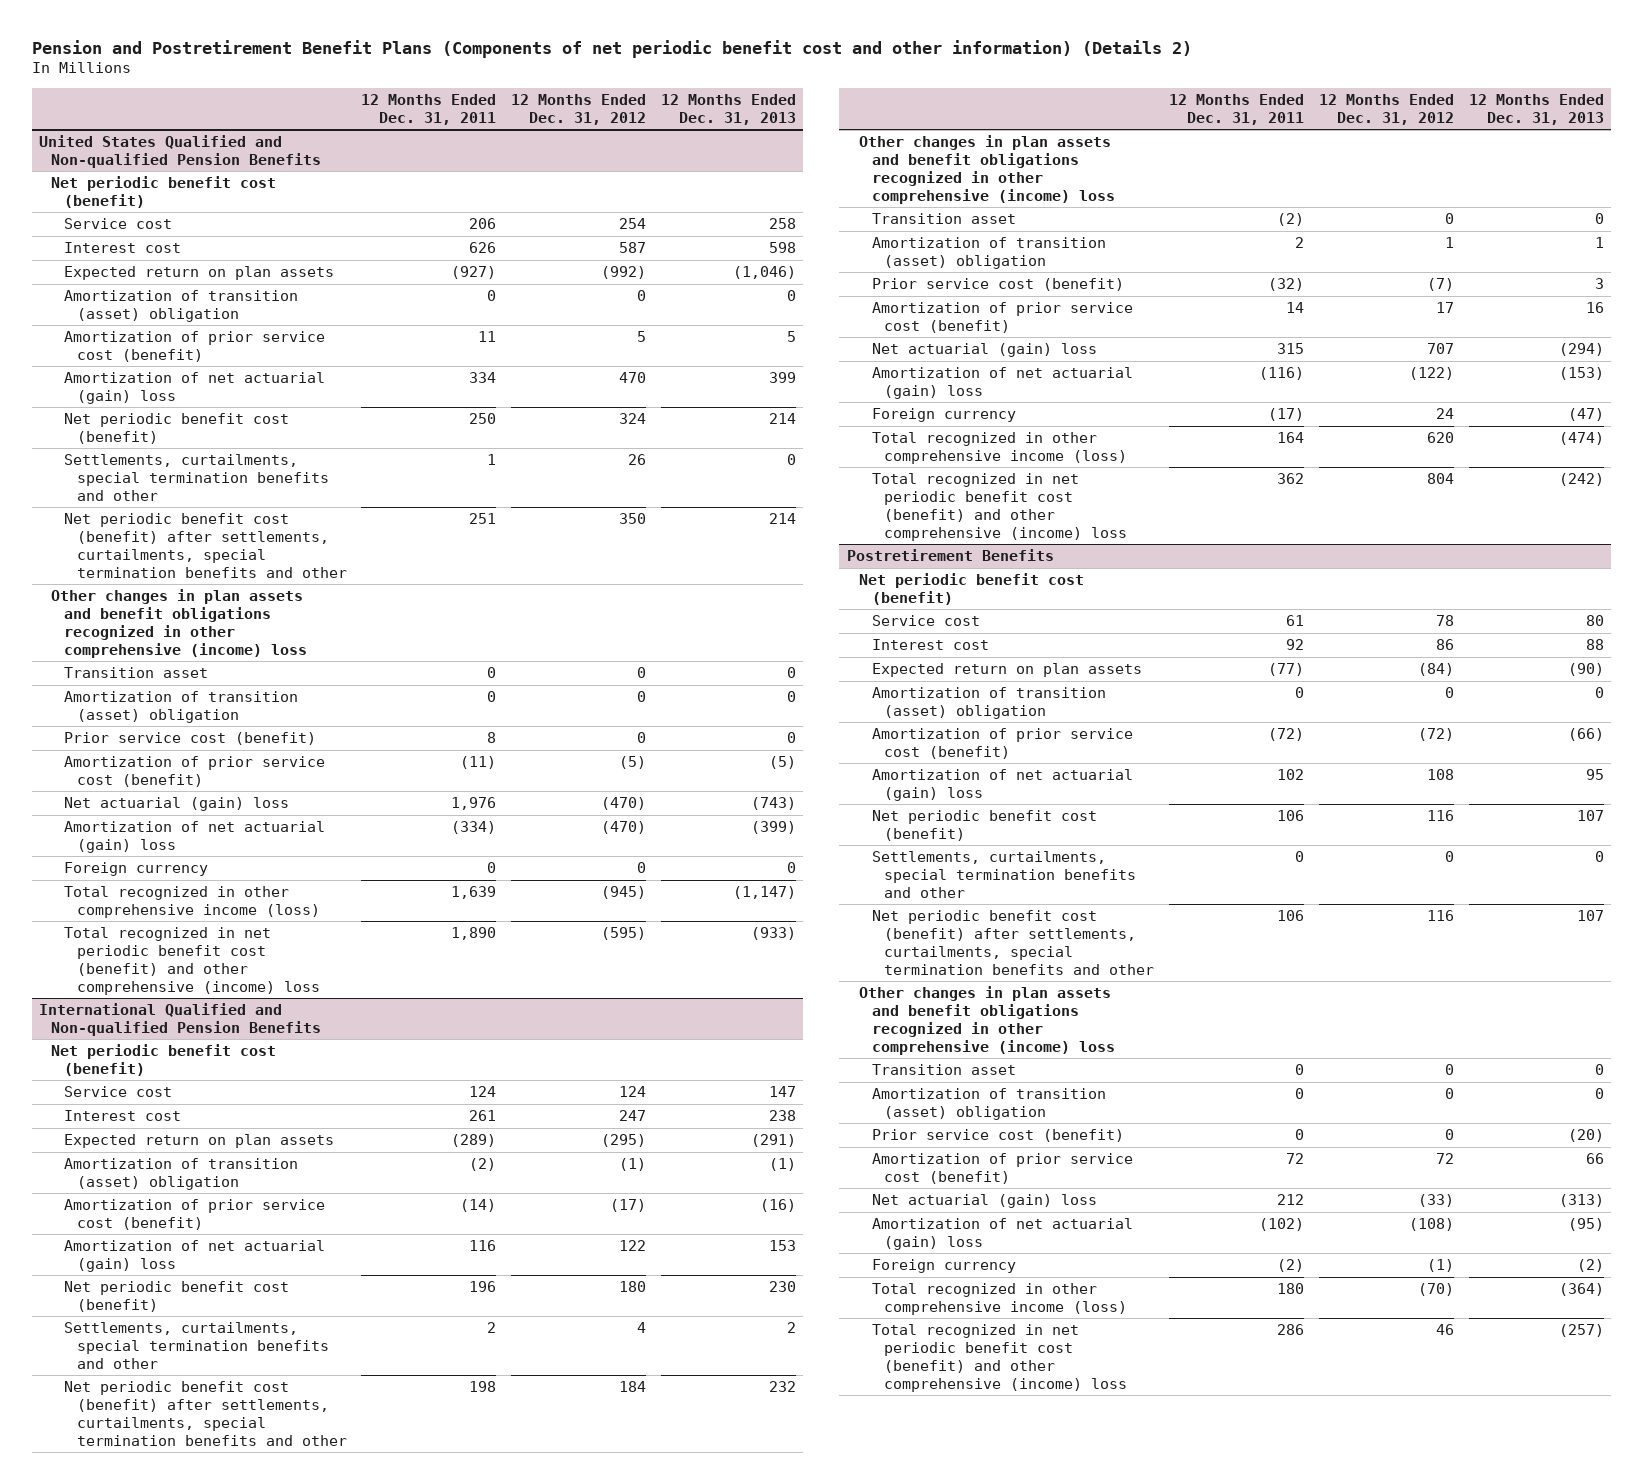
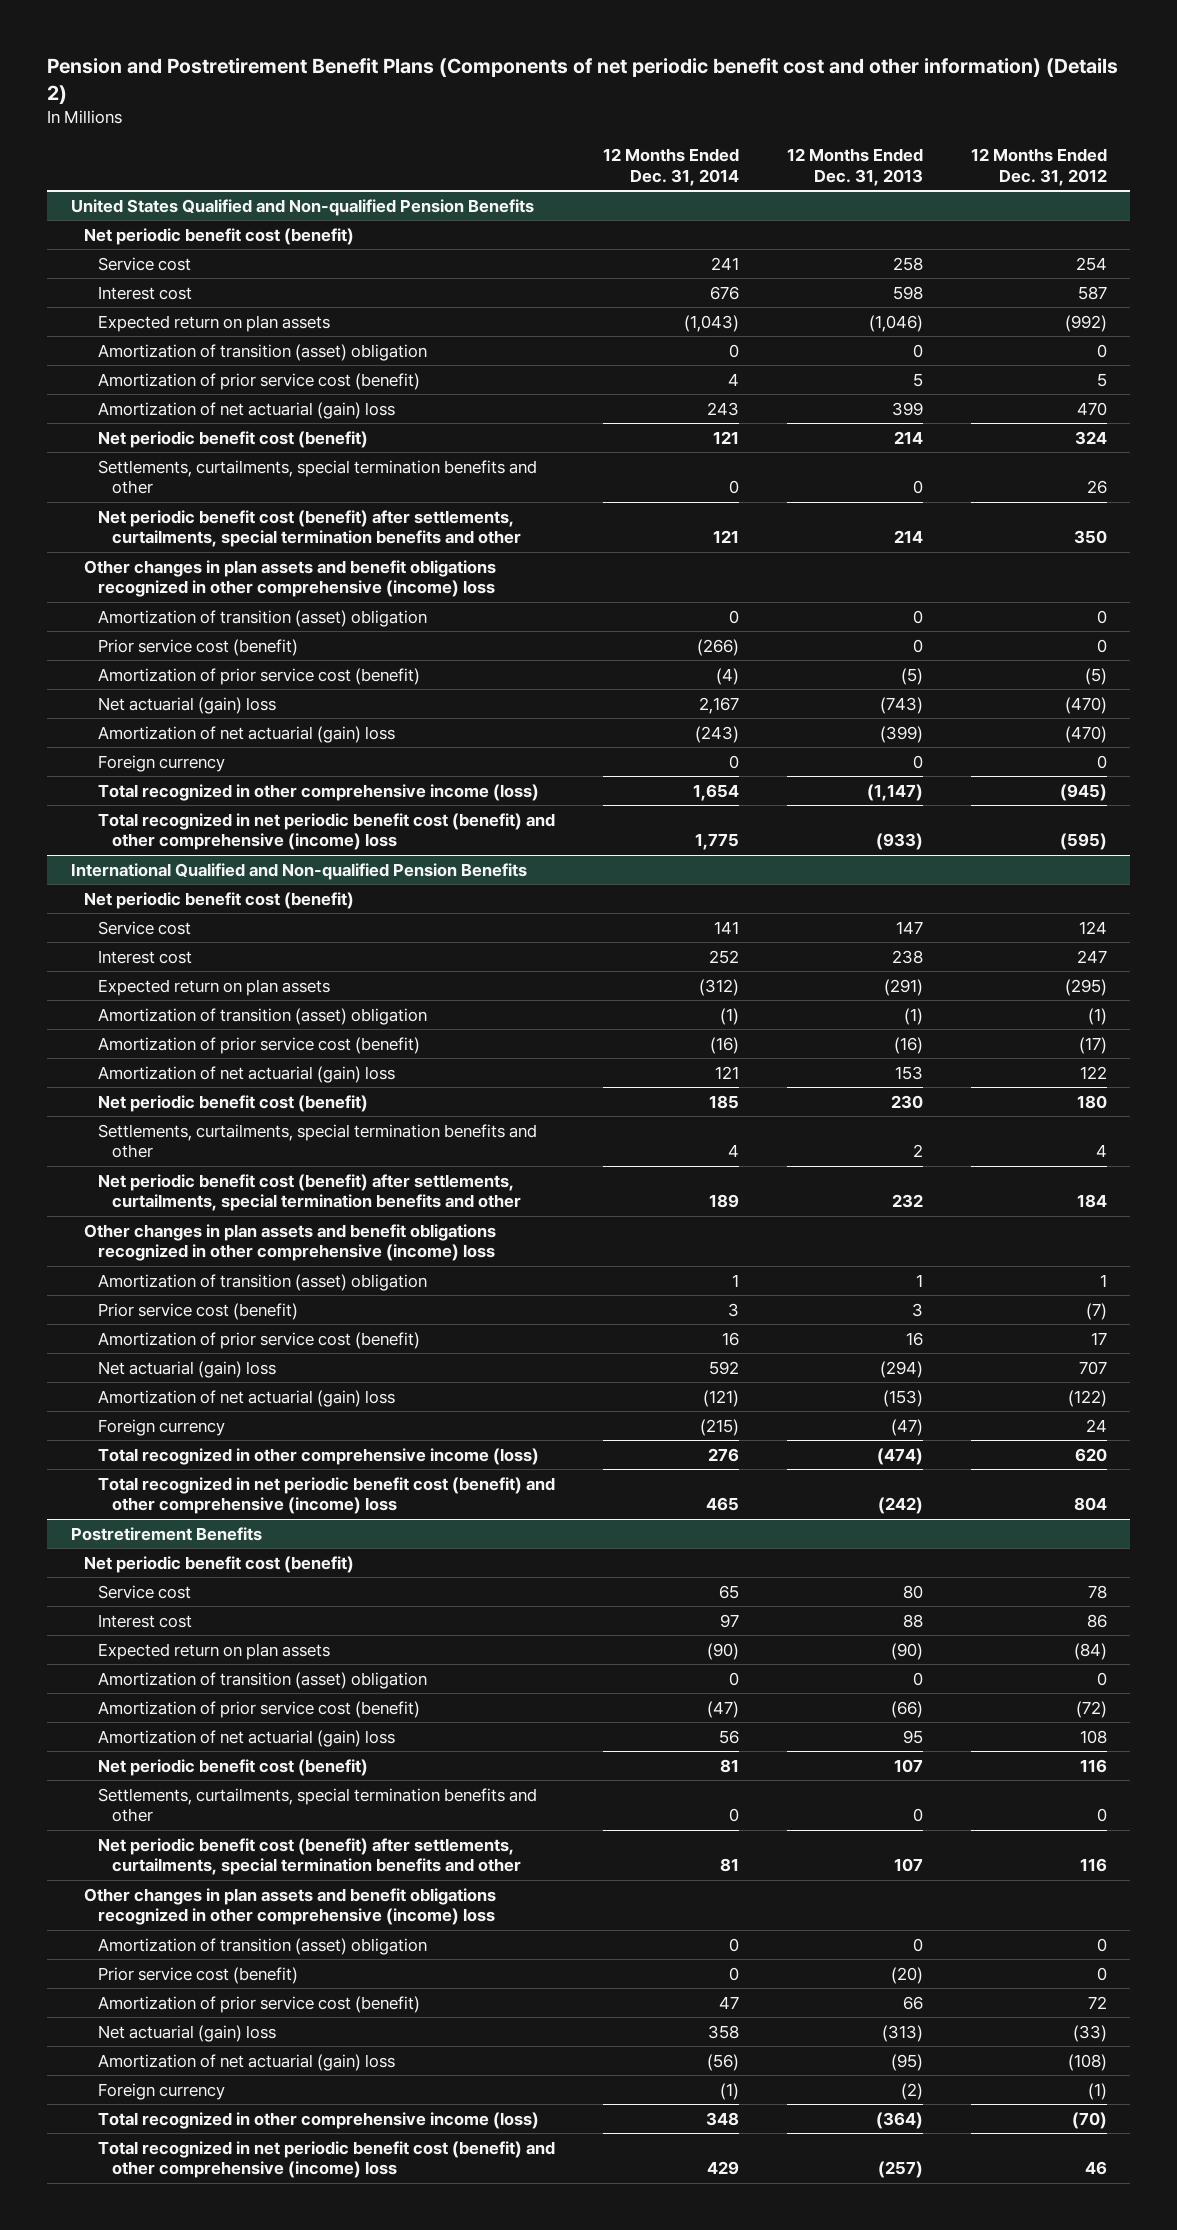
[361,93,497,125] 12 Months Ended Dec. 31, 2011 -> none
none -> [603,148,740,186] 12 Months Ended Dec. 31, 2014
[64,667,209,679] Transition asset -> none
[871,213,1016,225] Transition asset -> none
[871,1064,1016,1076] Transition asset -> none

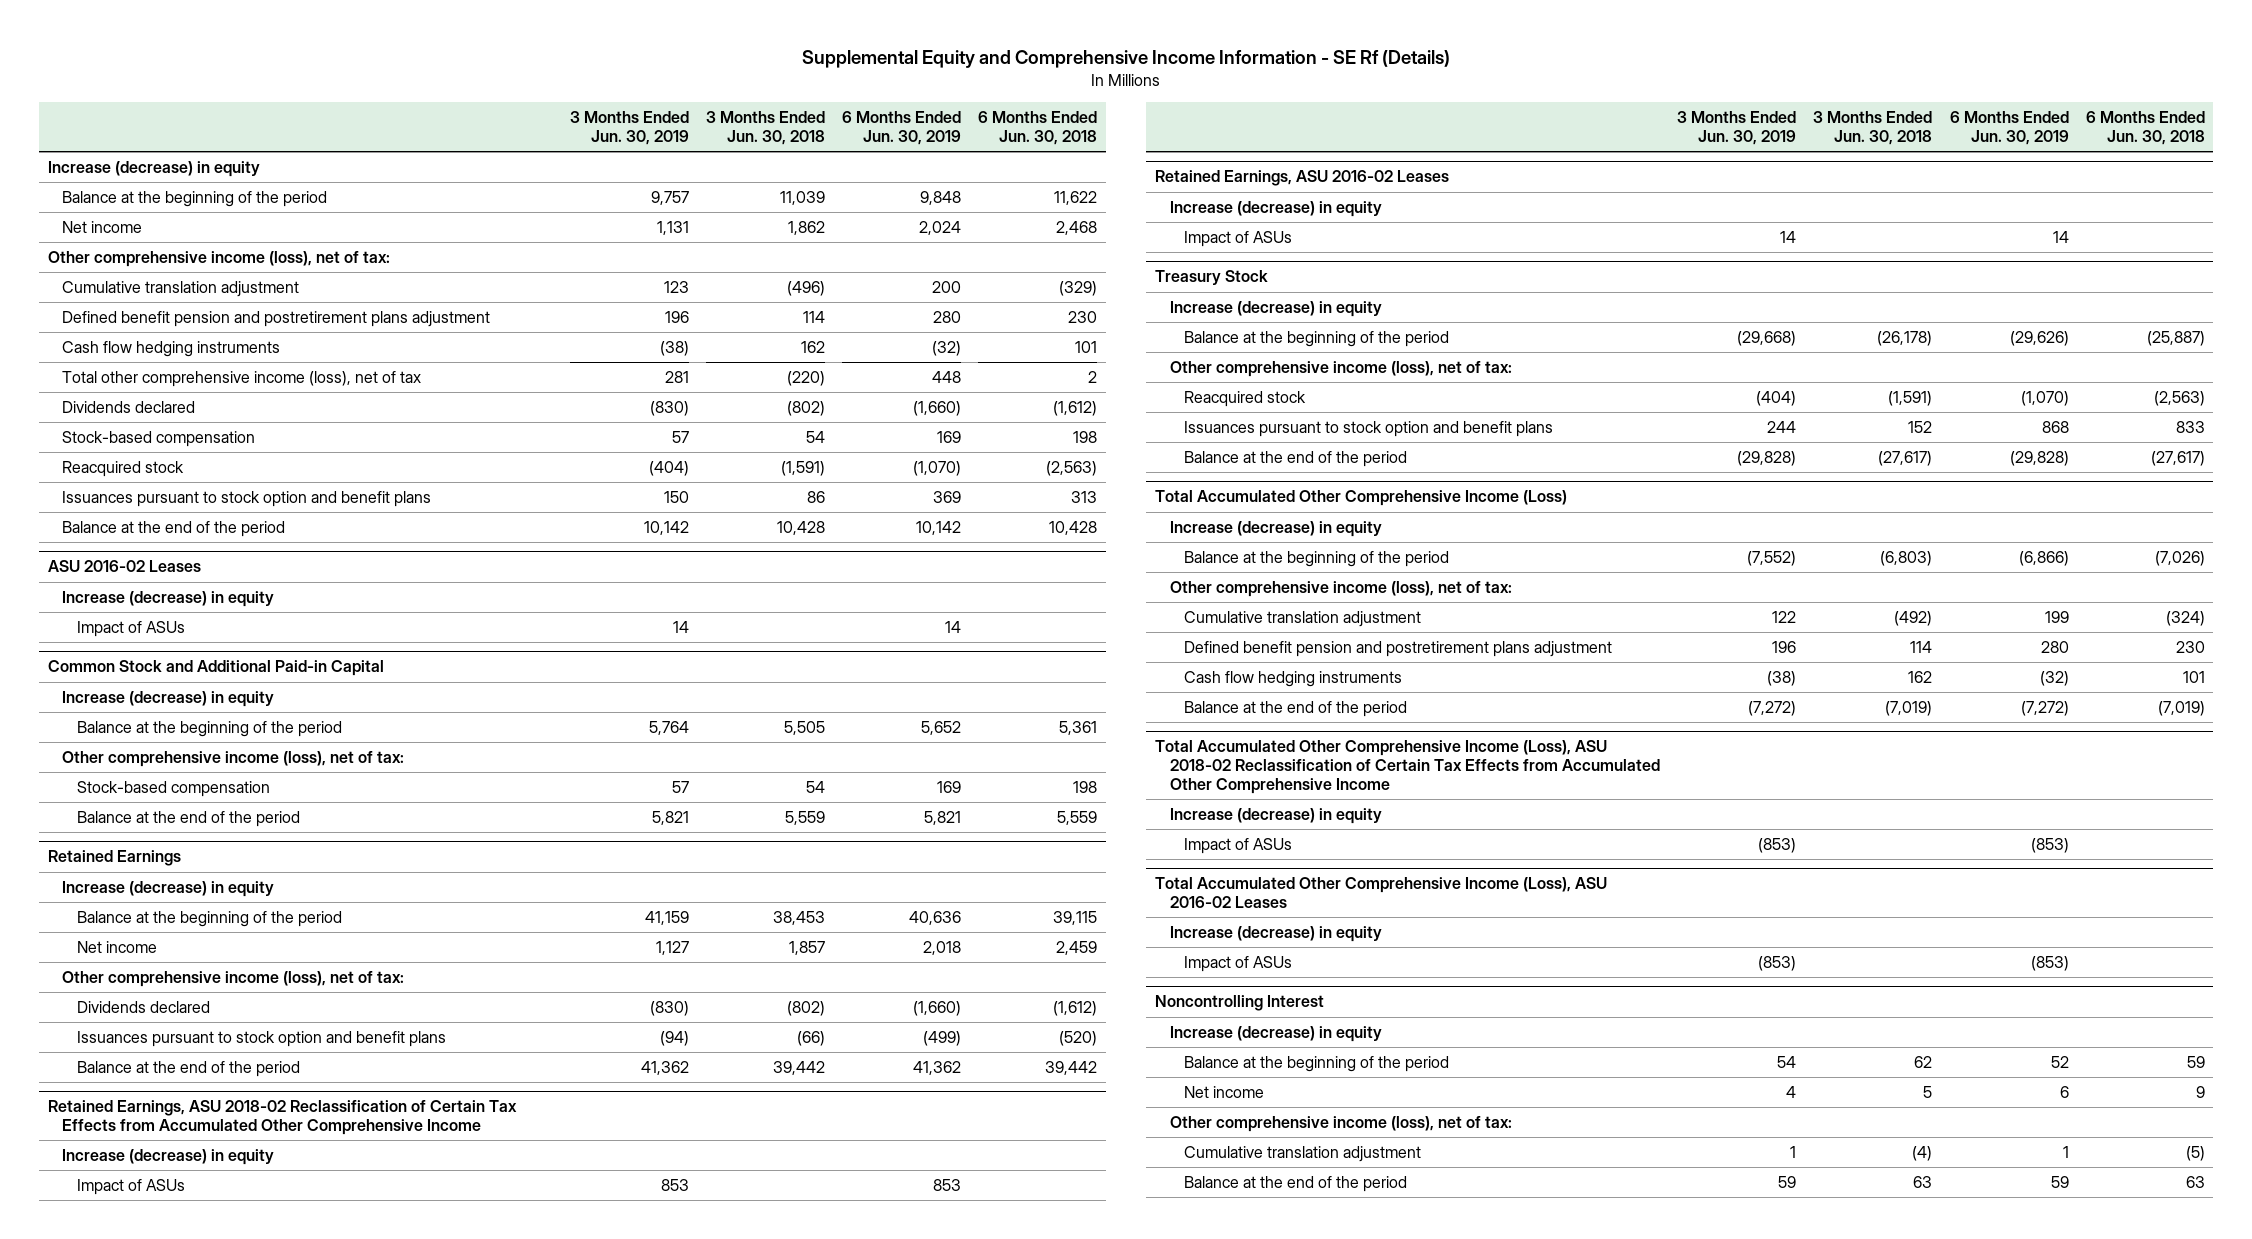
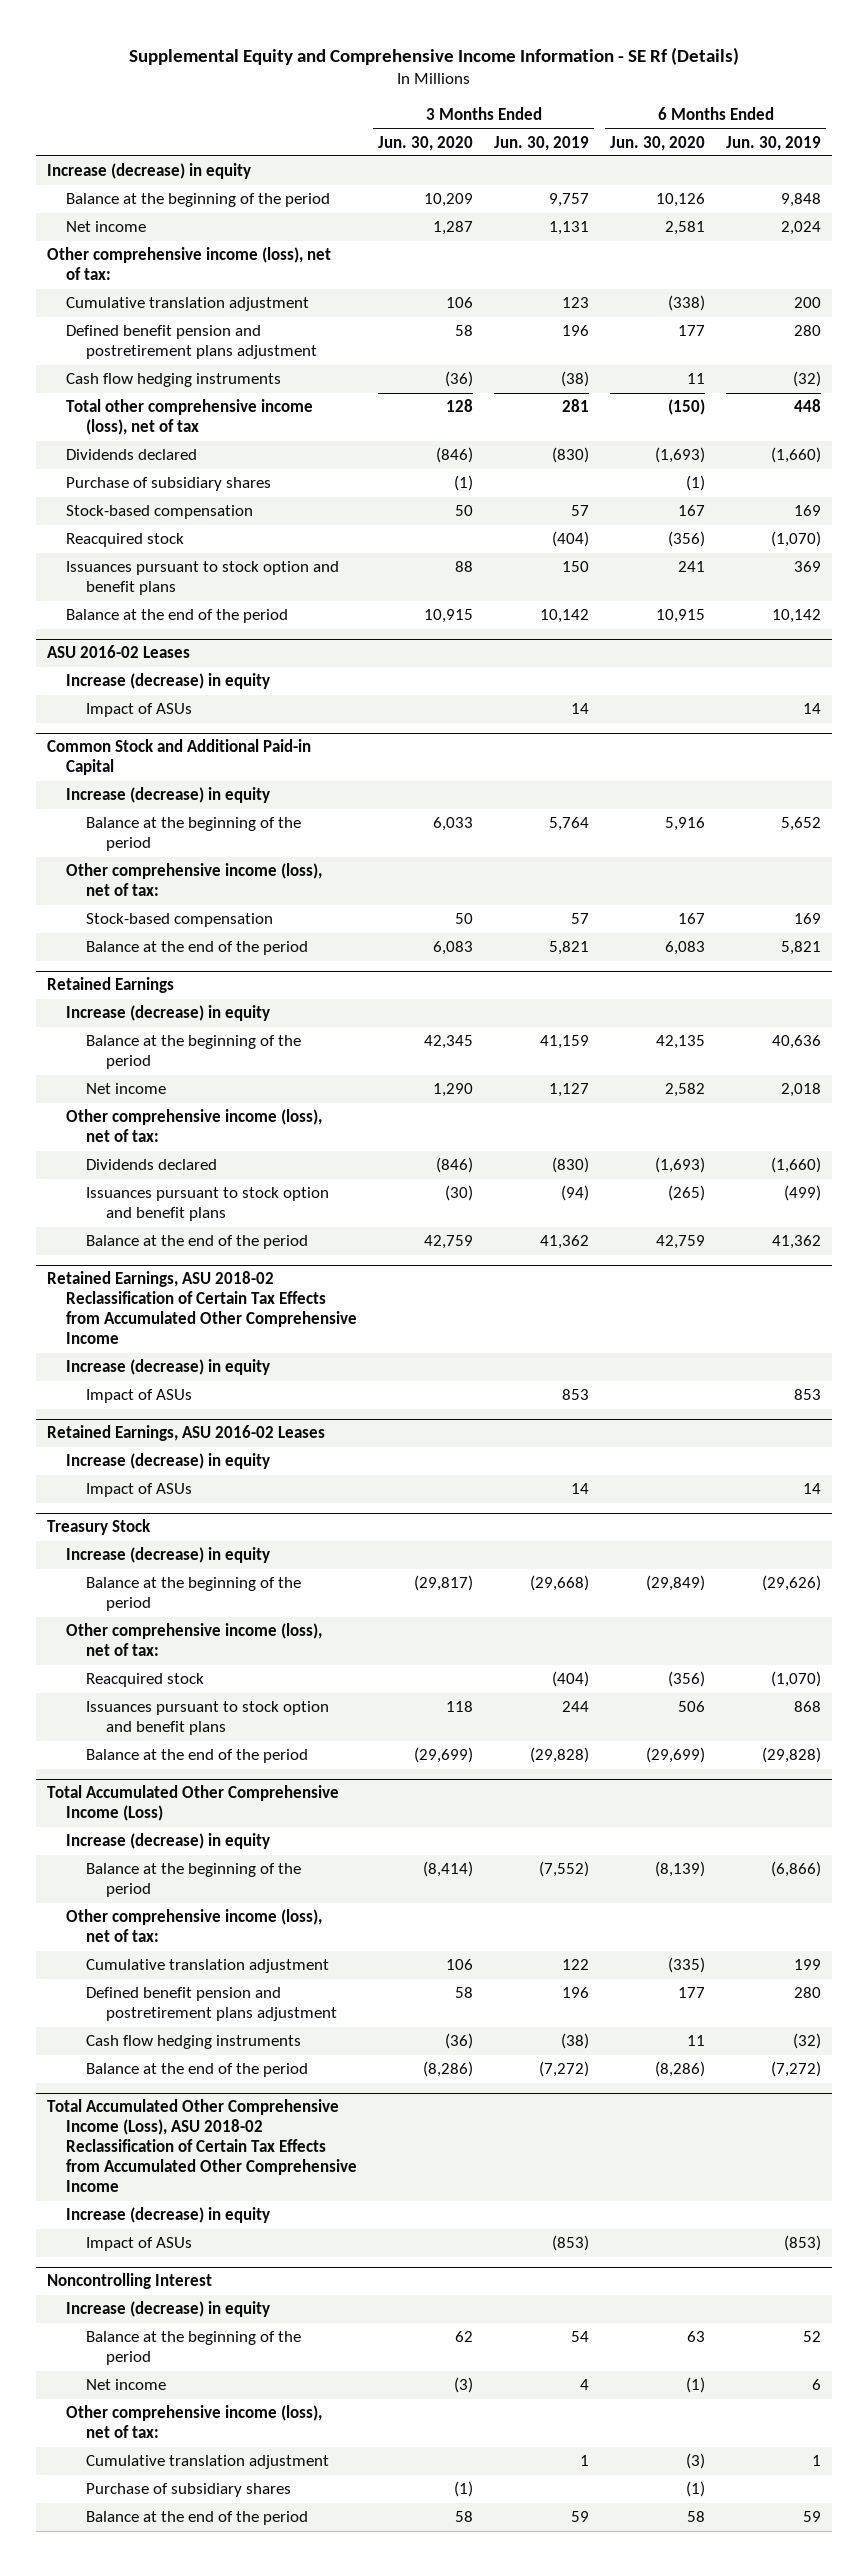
[705,111,825,145] 3 Months Ended Jun. 30, 2018 -> none
[978,111,1098,145] 6 Months Ended Jun. 30, 2018 -> none
none -> [378,135,474,151] Jun. 30, 2020
none -> [610,135,706,151] Jun. 30, 2020
none -> [66,477,272,492] Purchase of subsidiary shares
[1155,877,1608,909] Total Accumulated Other Comprehensive Income (Loss), ASU 2016-02 Leases -> none
[1169,925,1382,942] Increase (decrease) in equity -> none
[1184,955,1293,972] Impact of ASUs -> none
none -> [86,2483,292,2498] Purchase of subsidiary shares

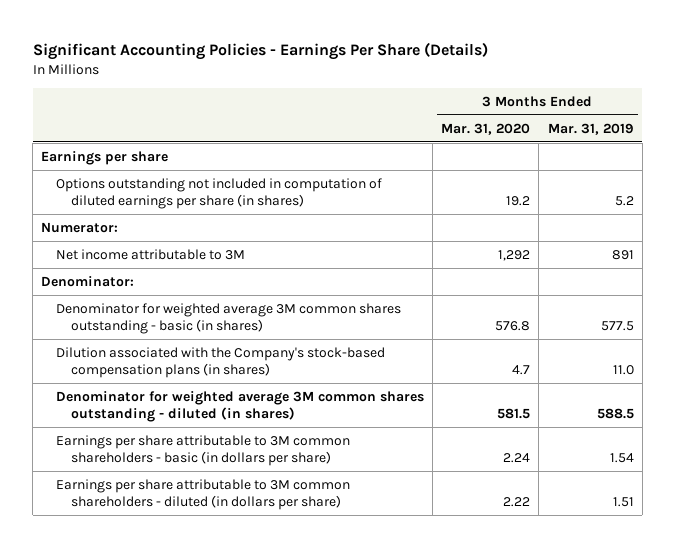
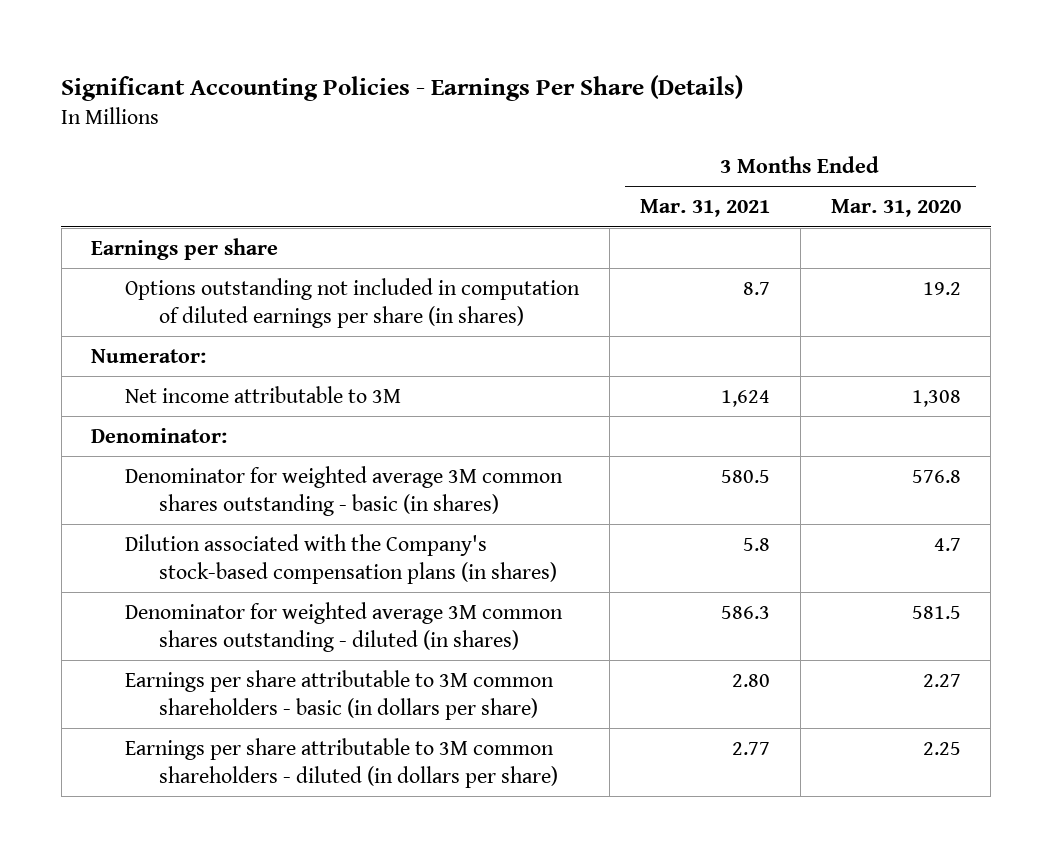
[547,122,634,135] Mar. 31, 2019 -> none
none -> [640,199,771,218] Mar. 31, 2021
[498,249,531,261] 1,292 -> [911,389,961,407] 1,308
[503,452,531,463] 2.24 -> [922,673,961,687] 2.27
[503,496,531,507] 2.22 -> [922,741,961,755] 2.25

